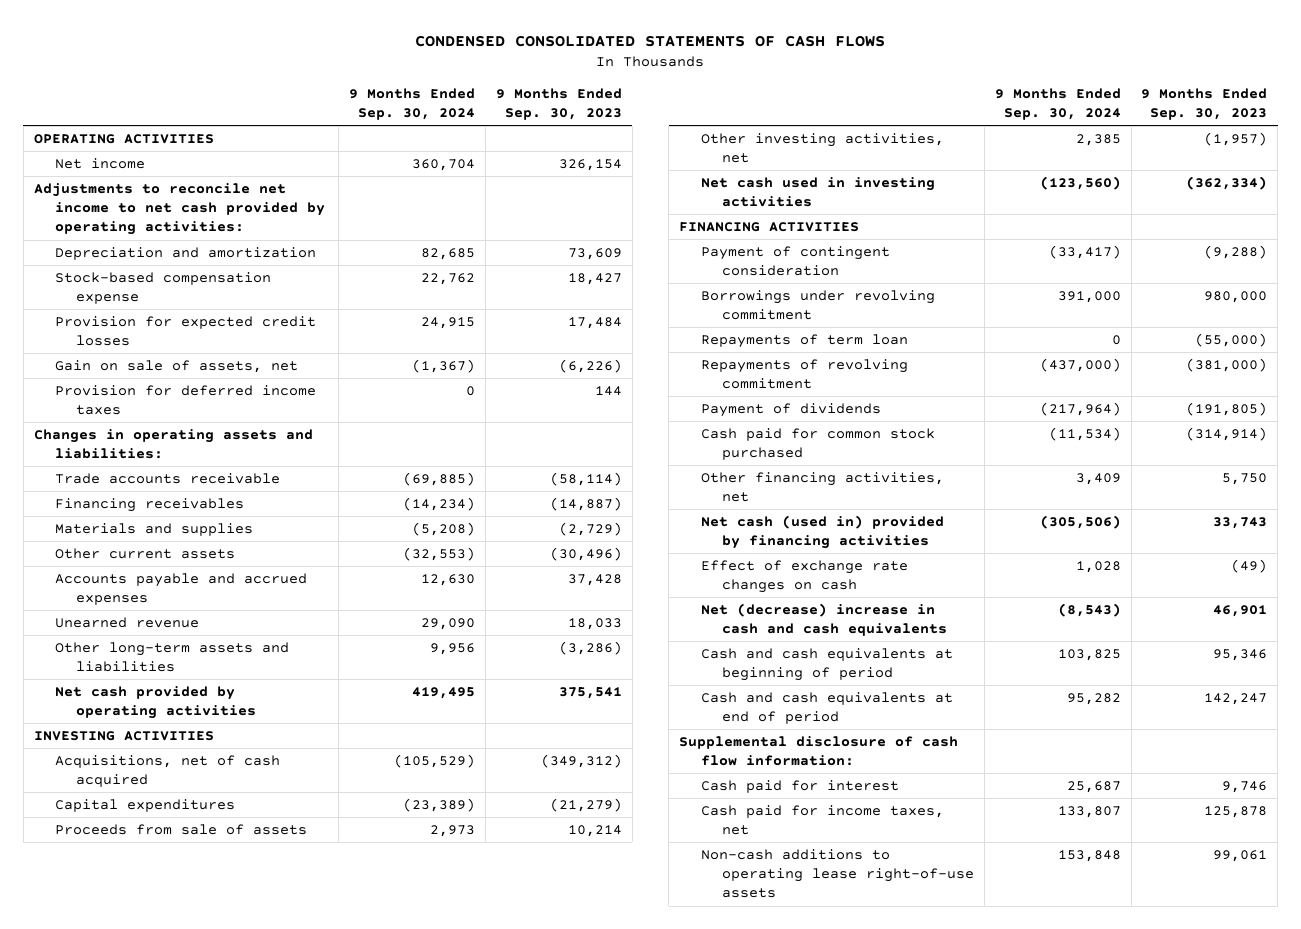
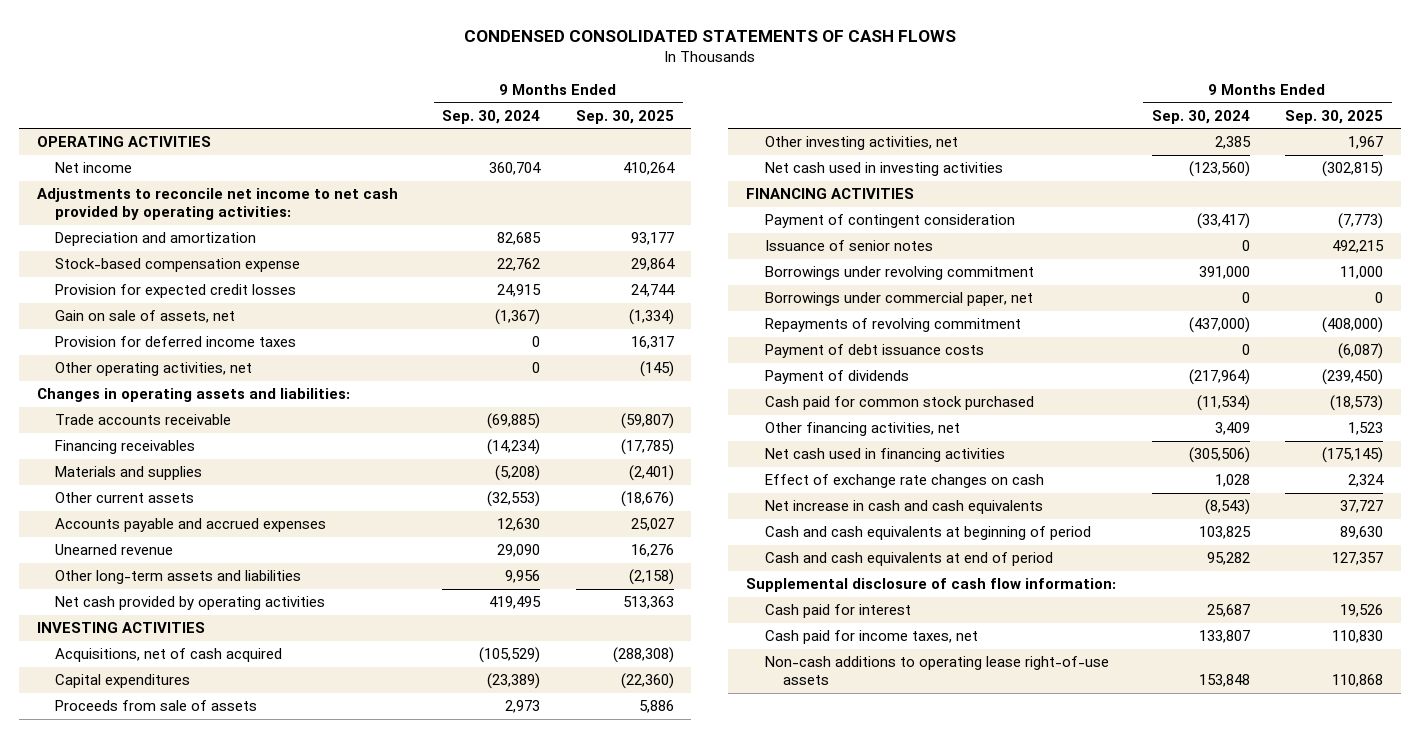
[495,87,622,121] 9 Months Ended Sep. 30, 2023 -> none
none -> [575,109,674,124] Sep. 30, 2025
none -> [55,362,253,377] Other operating activities, net
none -> [764,240,933,252] Issuance of senior notes
[700,334,908,349] Repayments of term loan -> none
none -> [764,292,1033,307] Borrowings under commercial paper, net
none -> [764,344,984,359] Payment of debt issuance costs
[700,515,944,550] Net cash (used in) provided by financing activities -> [764,448,1005,463] Net cash used in financing activities
[700,603,948,637] Net (decrease) increase in cash and cash equivalents -> [764,500,1043,515] Net increase in cash and cash equivalents

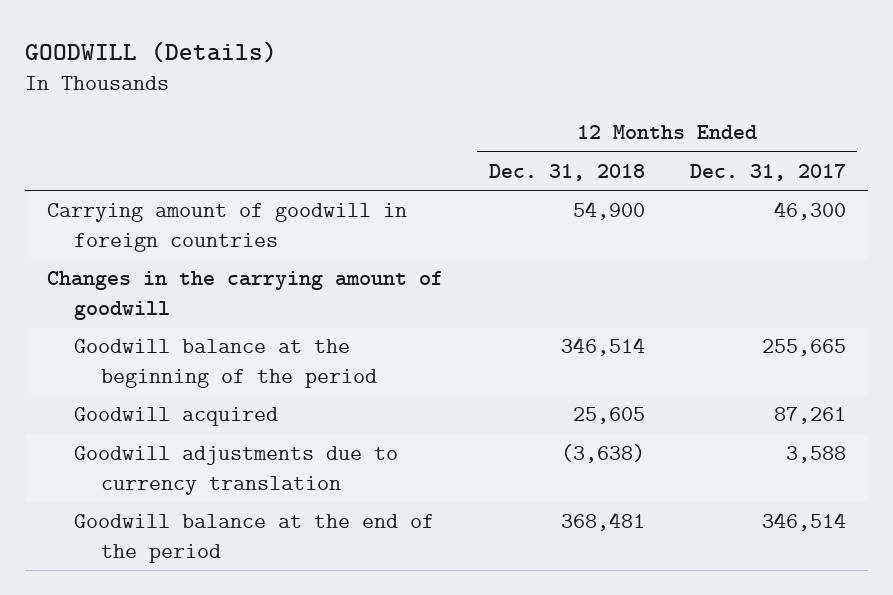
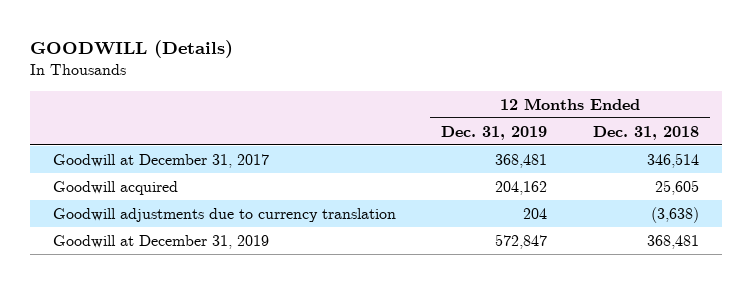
[689,163,846,181] Dec. 31, 2017 -> none
none -> [441,125,548,140] Dec. 31, 2019
[47,203,408,252] Carrying amount of goodwill in foreign countries -> none
[47,271,444,320] Changes in the carrying amount of goodwill -> none
[74,339,378,388] Goodwill balance at the beginning of the period -> [52,153,269,168] Goodwill at December 31, 2017
[74,514,435,563] Goodwill balance at the end of the period -> [52,234,269,249] Goodwill at December 31, 2019

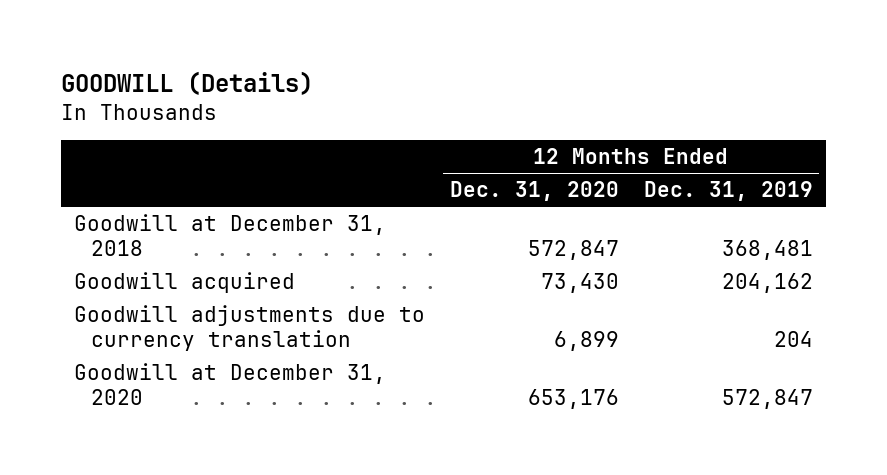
[593,125,700,140] Dec. 31, 2018 -> none
none -> [449,181,619,202] Dec. 31, 2020
[52,153,269,168] Goodwill at December 31, 2017 -> [73,213,386,256] Goodwill at December 31, 2018
[52,234,269,249] Goodwill at December 31, 2019 -> [73,362,386,405] Goodwill at December 31, 2020

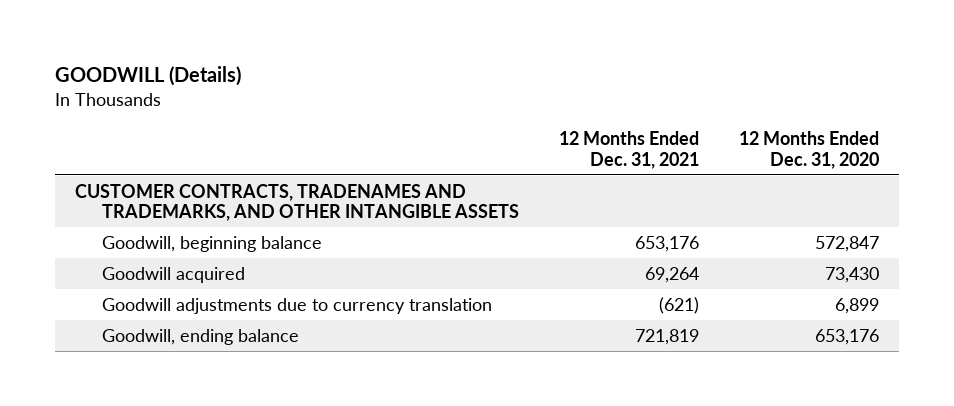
[644,181,814,202] Dec. 31, 2019 -> none
none -> [558,130,699,169] 12 Months Ended Dec. 31, 2021
none -> [75,183,519,222] CUSTOMER CONTRACTS, TRADENAMES AND TRADEMARKS, AND OTHER INTANGIBLE ASSETS
[73,213,386,256] Goodwill at December 31, 2018 -> [101,235,322,252] Goodwill, beginning balance
[73,362,386,405] Goodwill at December 31, 2020 -> [101,328,299,345] Goodwill, ending balance

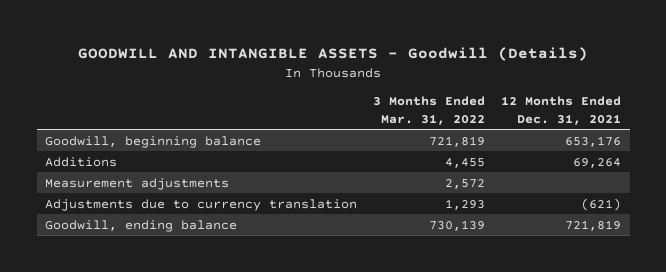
[55,66,242,87] GOODWILL (Details) -> [78,47,589,62] GOODWILL AND INTANGIBLE ASSETS - Goodwill (Details)
[738,130,879,169] 12 Months Ended Dec. 31, 2020 -> none
none -> [373,96,486,125] 3 Months Ended Mar. 31, 2022
[75,183,519,222] CUSTOMER CONTRACTS, TRADENAMES AND TRADEMARKS, AND OTHER INTANGIBLE ASSETS -> none
[101,266,245,283] Goodwill acquired -> [44,156,117,167] Additions
none -> [44,177,229,190] Measurement adjustments
[101,297,492,314] Goodwill adjustments due to currency translation -> [44,198,357,211] Adjustments due to currency translation

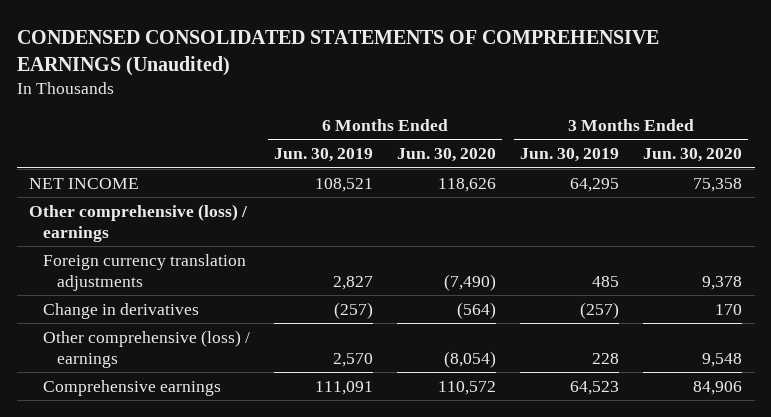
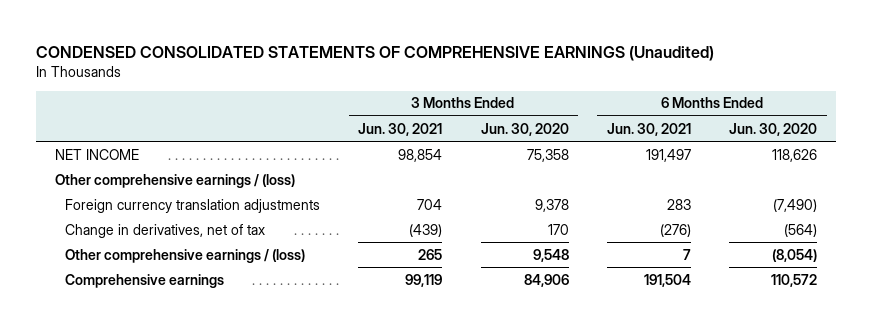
[274,148,374,163] Jun. 30, 2019 -> none
[520,148,620,163] Jun. 30, 2019 -> none
none -> [358,122,443,136] Jun. 30, 2021
none -> [606,122,691,136] Jun. 30, 2021
[28,203,248,242] Other comprehensive (loss) / earnings -> [54,173,295,188] Other comprehensive earnings / (loss)
[42,302,199,319] Change in derivatives -> [65,223,266,238] Change in derivatives, net of tax
[42,329,250,368] Other comprehensive (loss) / earnings -> [65,248,306,263] Other comprehensive earnings / (loss)

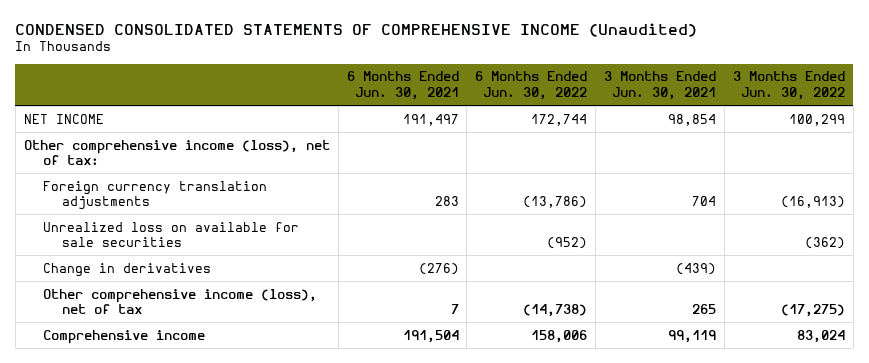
[35,45,714,61] CONDENSED CONSOLIDATED STATEMENTS OF COMPREHENSIVE EARNINGS (Unaudited) -> [15,22,698,37] CONDENSED CONSOLIDATED STATEMENTS OF COMPREHENSIVE INCOME (Unaudited)
[480,122,569,136] Jun. 30, 2020 -> none
[729,122,818,136] Jun. 30, 2020 -> none
none -> [475,71,588,101] 6 Months Ended Jun. 30, 2022
none -> [732,71,845,101] 3 Months Ended Jun. 30, 2022
[54,173,295,188] Other comprehensive earnings / (loss) -> [23,139,330,166] Other comprehensive income (loss), net of tax:
none -> [42,221,299,248] Unrealized loss on available for sale securities
[65,223,266,238] Change in derivatives, net of tax -> [42,262,211,277] Change in derivatives
[65,248,306,263] Other comprehensive earnings / (loss) -> [42,288,317,315] Other comprehensive income (loss), net of tax
[65,273,225,288] Comprehensive earnings -> [42,329,205,344] Comprehensive income

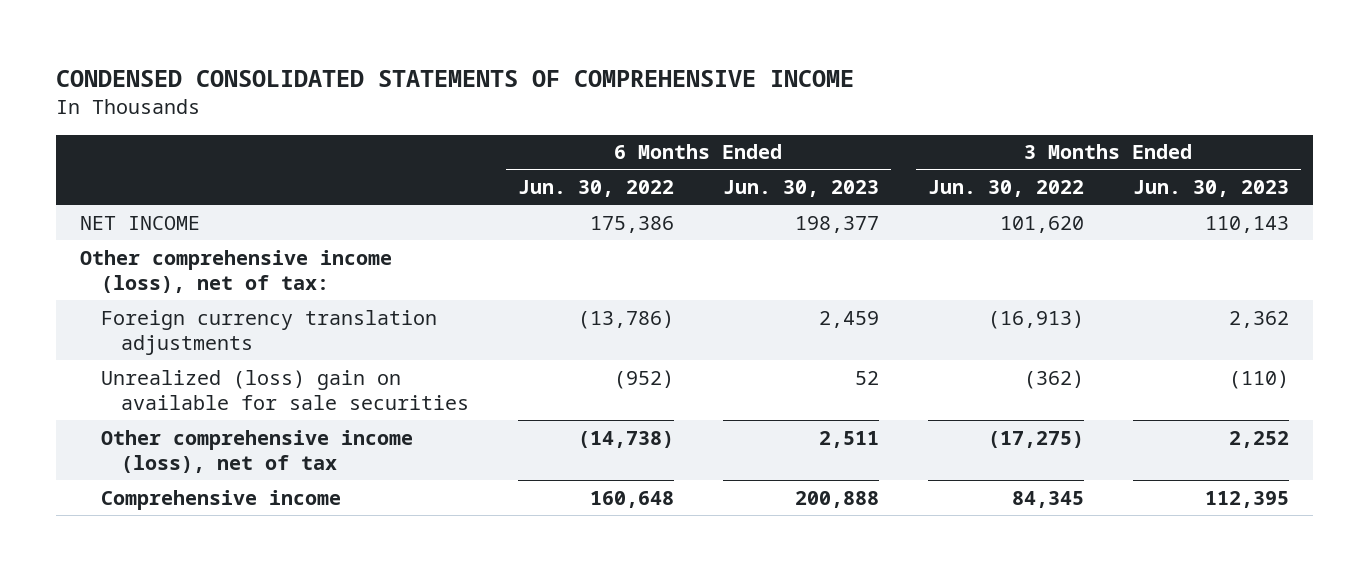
[15,22,698,37] CONDENSED CONSOLIDATED STATEMENTS OF COMPREHENSIVE INCOME (Unaudited) -> [55,70,854,88] CONDENSED CONSOLIDATED STATEMENTS OF COMPREHENSIVE INCOME
[346,71,459,101] 6 Months Ended Jun. 30, 2021 -> none
[604,71,717,101] 3 Months Ended Jun. 30, 2021 -> none
none -> [722,180,879,198] Jun. 30, 2023
none -> [1132,180,1289,198] Jun. 30, 2023
[531,113,588,126] 172,744 -> [590,215,675,233] 175,386
[788,113,845,126] 100,299 -> [999,215,1084,233] 101,620
[42,262,211,277] Change in derivatives -> none
[42,221,299,248] Unrealized loss on available for sale securities -> [100,369,470,410] Unrealized (loss) gain on available for sale securities
[531,329,588,343] 158,006 -> [590,490,675,508] 160,648
[796,329,845,343] 83,024 -> [1011,490,1084,508] 84,345

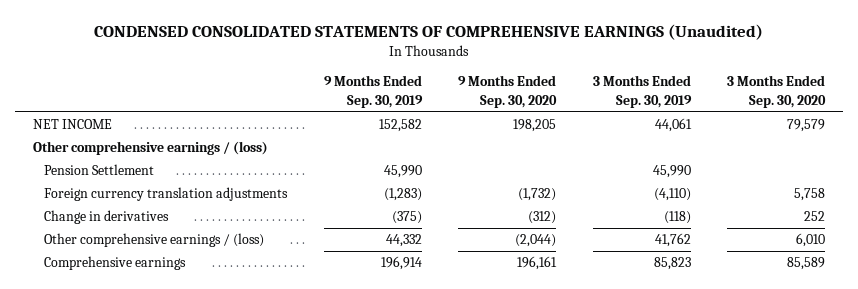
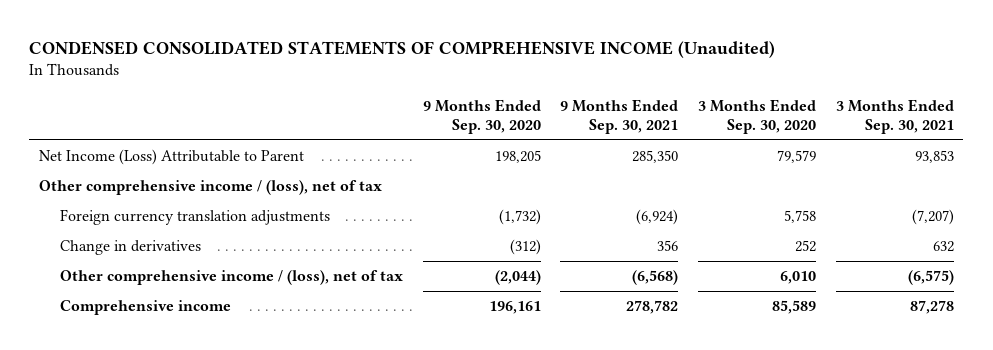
[93,23,763,40] CONDENSED CONSOLIDATED STATEMENTS OF COMPREHENSIVE EARNINGS (Unaudited) -> [29,41,776,59] CONDENSED CONSOLIDATED STATEMENTS OF COMPREHENSIVE INCOME (Unaudited)
[323,75,423,108] 9 Months Ended Sep. 30, 2019 -> none
[592,75,692,108] 3 Months Ended Sep. 30, 2019 -> none
none -> [560,99,679,135] 9 Months Ended Sep. 30, 2021
none -> [835,99,954,135] 3 Months Ended Sep. 30, 2021
[44,164,155,176] Pension Settlement -> none
[32,119,112,130] NET INCOME -> [39,149,305,166] Net Income (Loss) Attributable to Parent
[32,141,268,156] Other comprehensive earnings / (loss) -> [39,180,383,196] Other comprehensive income / (loss), net of tax
[44,233,265,248] Other comprehensive earnings / (loss) -> [60,270,404,286] Other comprehensive income / (loss), net of tax
[44,256,187,271] Comprehensive earnings -> [60,300,232,316] Comprehensive income

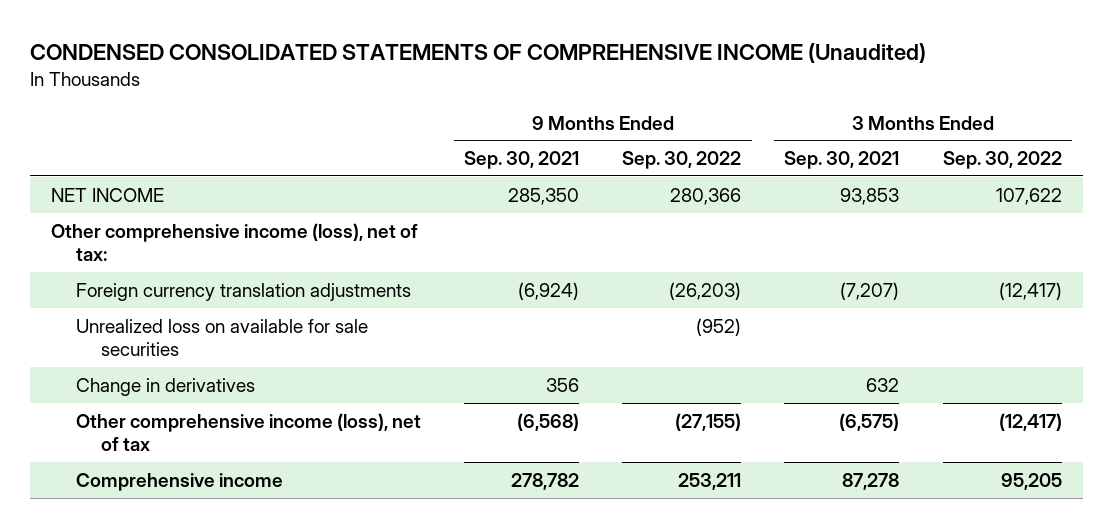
[422,99,541,135] 9 Months Ended Sep. 30, 2020 -> none
[697,99,816,135] 3 Months Ended Sep. 30, 2020 -> none
none -> [622,151,742,170] Sep. 30, 2022
none -> [942,151,1062,170] Sep. 30, 2022
[39,149,305,166] Net Income (Loss) Attributable to Parent -> [51,187,165,202] NET INCOME
[39,180,383,196] Other comprehensive income / (loss), net of tax -> [51,222,419,262] Other comprehensive income (loss), net of tax:
none -> [76,318,369,357] Unrealized loss on available for sale securities
[60,270,404,286] Other comprehensive income / (loss), net of tax -> [76,412,422,452] Other comprehensive income (loss), net of tax

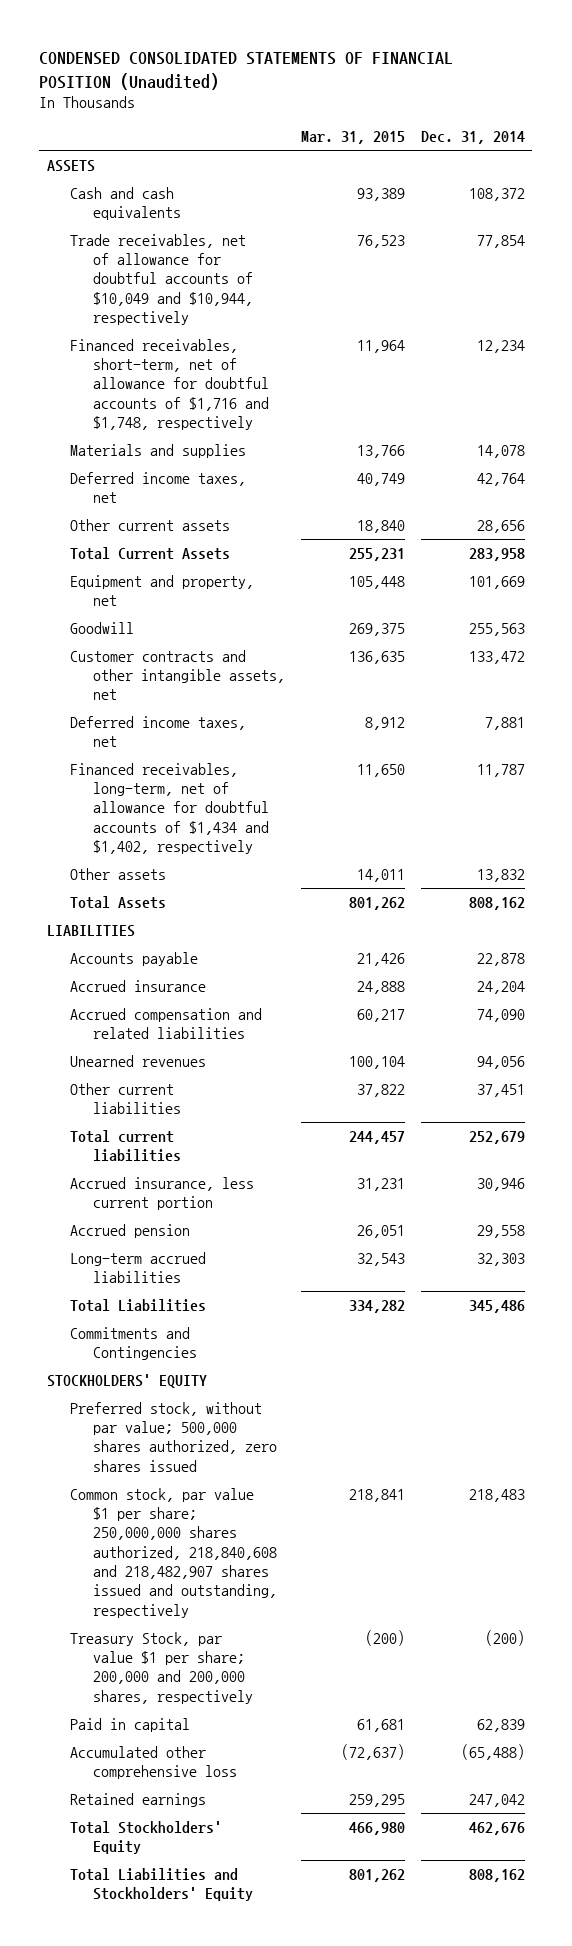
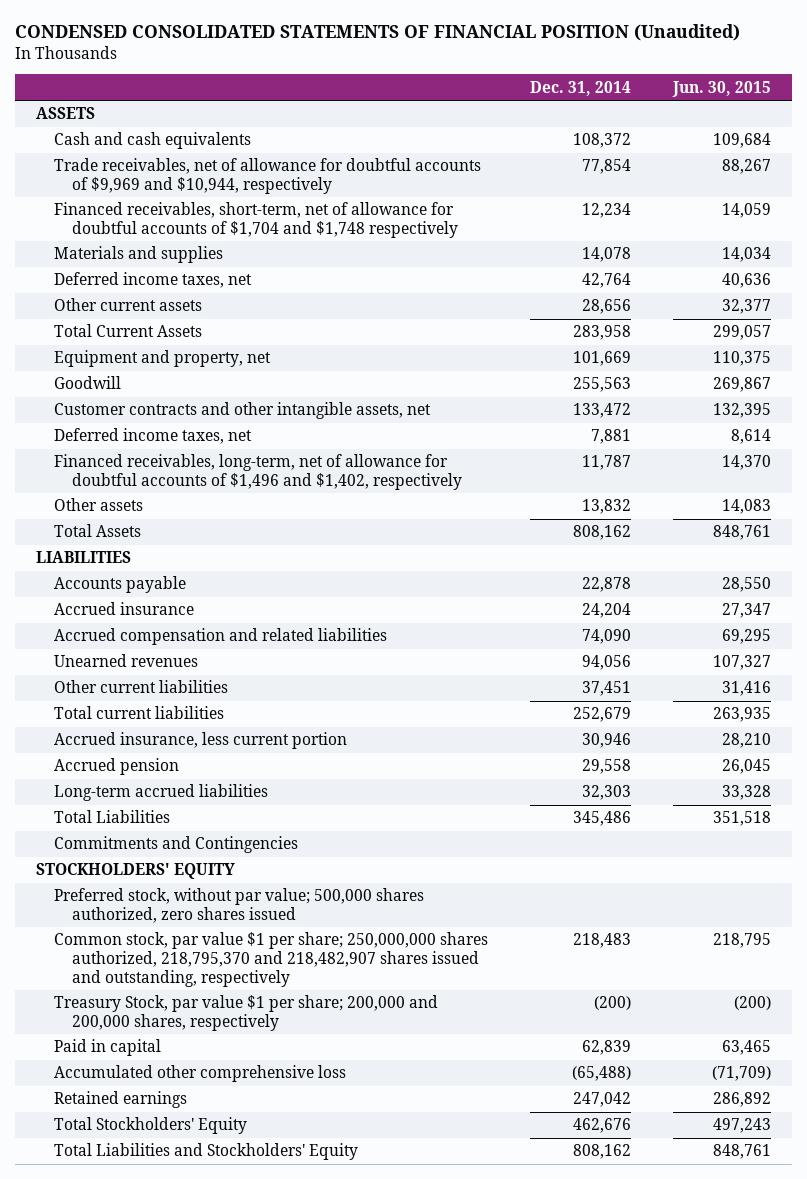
[300,131,405,145] Mar. 31, 2015 -> none
none -> [671,80,771,97] Jun. 30, 2015
[70,233,254,326] Trade receivables, net of allowance for doubtful accounts of $10,049 and $10,944, respectively -> [53,158,481,194] Trade receivables, net of allowance for doubtful accounts of $9,969 and $10,944, respectively
[70,338,270,431] Financed receivables, short-term, net of allowance for doubtful accounts of $1,716 and $1,748, respectively -> [53,202,458,238] Financed receivables, short-term, net of allowance for doubtful accounts of $1,704 and $1,748 respectively
[70,762,270,855] Financed receivables, long-term, net of allowance for doubtful accounts of $1,434 and $1,402, respectively -> [53,454,462,490] Financed receivables, long-term, net of allowance for doubtful accounts of $1,496 and $1,402, respectively
[70,1487,278,1618] Common stock, par value $1 per share; 250,000,000 shares authorized, 218,840,608 and 218,482,907 shares issued and outstanding, respectively -> [53,932,488,987] Common stock, par value $1 per share; 250,000,000 shares authorized, 218,795,370 and 218,482,907 shares issued and outstanding, respectively

